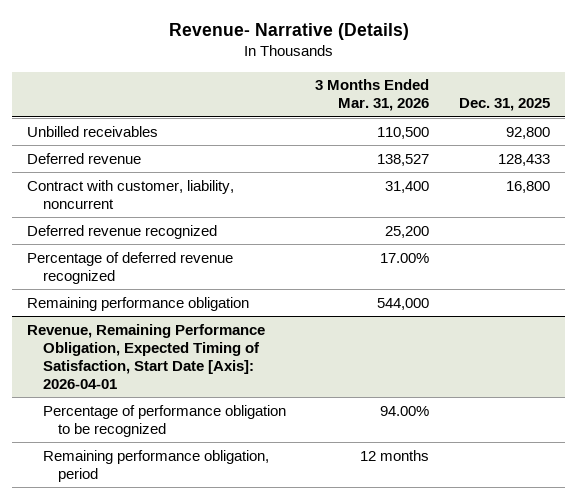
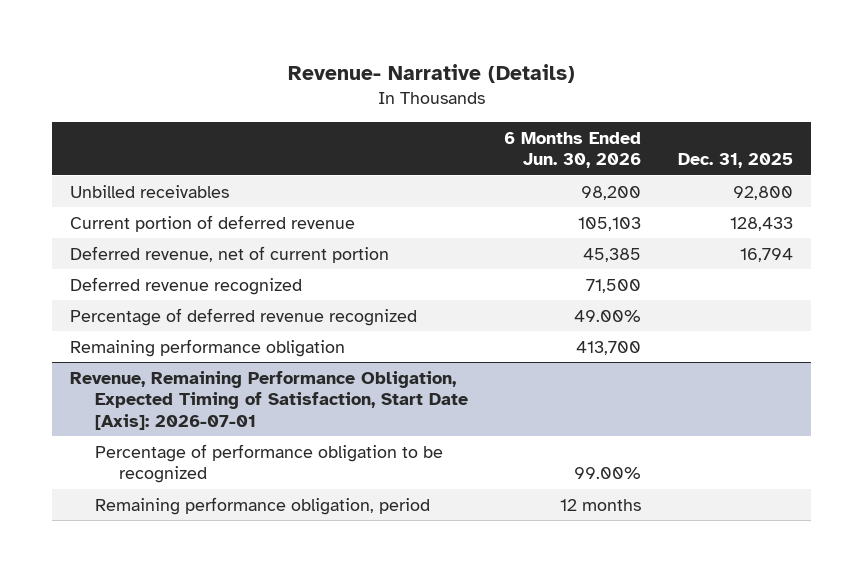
[315,79,430,112] 3 Months Ended Mar. 31, 2026 -> none
none -> [504,131,642,169] 6 Months Ended Jun. 30, 2026
[27,179,235,209] Contract with customer, liability, noncurrent -> none
[27,152,142,164] Deferred revenue -> [70,214,356,232] Current portion of deferred revenue
none -> [70,245,390,263] Deferred revenue, net of current portion
[27,323,266,389] Revenue, Remaining Performance Obligation, Expected Timing of Satisfaction, Start Date [Axis]: 2026-04-01 -> none
[42,404,286,437] Percentage of performance obligation to be recognized -> none
[42,449,269,482] Remaining performance obligation, period -> none
none -> [70,370,468,430] Revenue, Remaining Performance Obligation, Expected Timing of Satisfaction, Start Date [Axis]: 2026-07-01
none -> [94,443,443,484] Percentage of performance obligation to be recognized
none -> [94,496,430,515] Remaining performance obligation, period

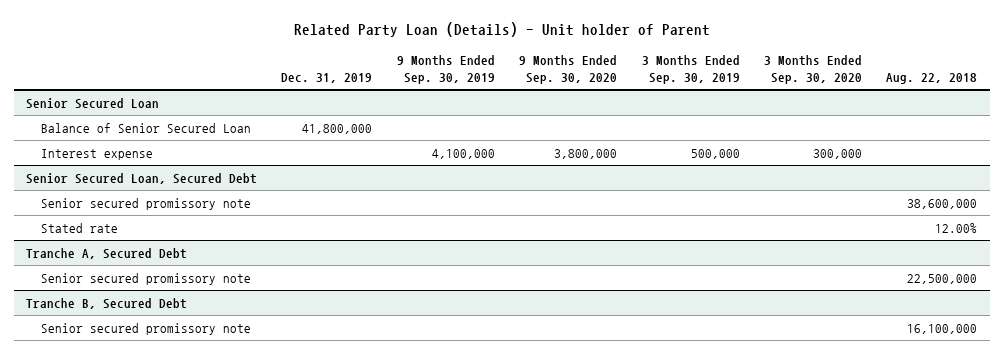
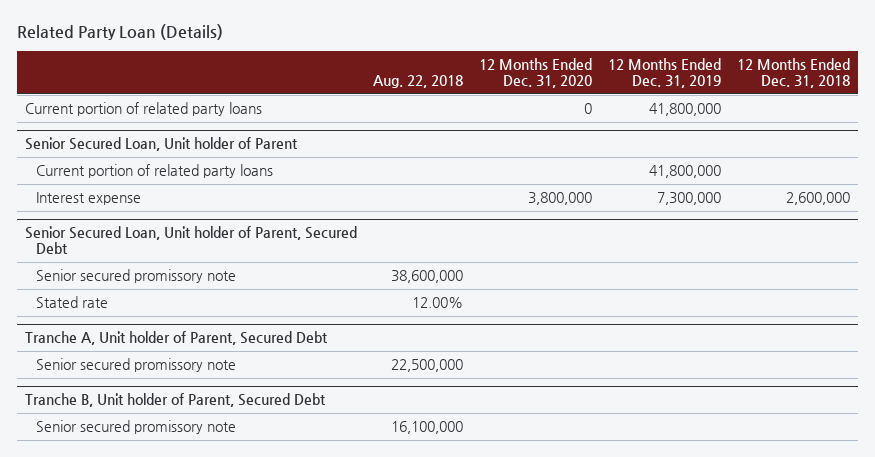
[293,22,710,38] Related Party Loan (Details) - Unit holder of Parent -> [16,24,223,41] Related Party Loan (Details)
[281,72,373,83] Dec. 31, 2019 -> none
[396,55,495,84] 9 Months Ended Sep. 30, 2019 -> none
[519,55,618,84] 9 Months Ended Sep. 30, 2020 -> none
[641,55,740,84] 3 Months Ended Sep. 30, 2019 -> none
[764,55,863,84] 3 Months Ended Sep. 30, 2020 -> none
none -> [478,57,592,89] 12 Months Ended Dec. 31, 2020
none -> [607,57,721,89] 12 Months Ended Dec. 31, 2019
none -> [736,57,850,89] 12 Months Ended Dec. 31, 2018
none -> [24,101,262,116] Current portion of related party loans
[26,97,160,109] Senior Secured Loan -> [24,137,298,152] Senior Secured Loan, Unit holder of Parent
[41,122,252,133] Balance of Senior Secured Loan -> [36,163,274,178] Current portion of related party loans
[26,172,258,184] Senior Secured Loan, Secured Debt -> [24,226,357,255] Senior Secured Loan, Unit holder of Parent, Secured Debt
[26,247,188,259] Tranche A, Secured Debt -> [24,331,328,346] Tranche A, Unit holder of Parent, Secured Debt
[26,297,188,309] Tranche B, Secured Debt -> [24,393,326,408] Tranche B, Unit holder of Parent, Secured Debt

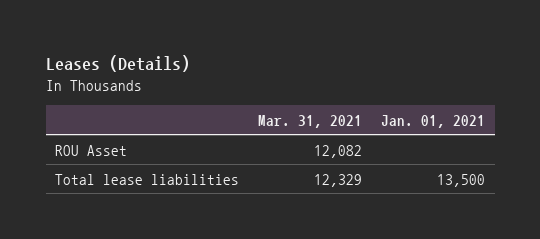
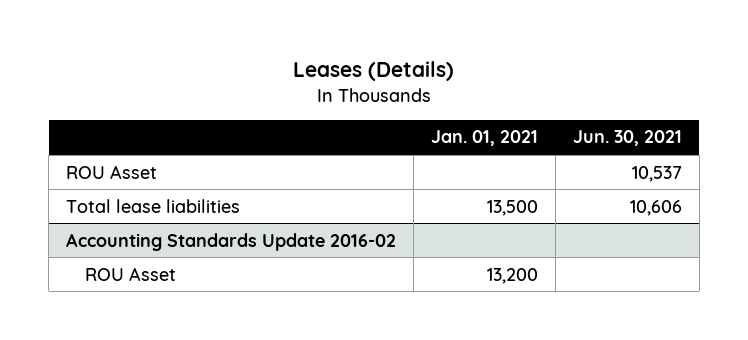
[258,114,363,128] Mar. 31, 2021 -> none
none -> [572,130,682,147] Jun. 30, 2021
none -> [66,232,397,251] Accounting Standards Update 2016-02
none -> [85,266,177,281] ROU Asset

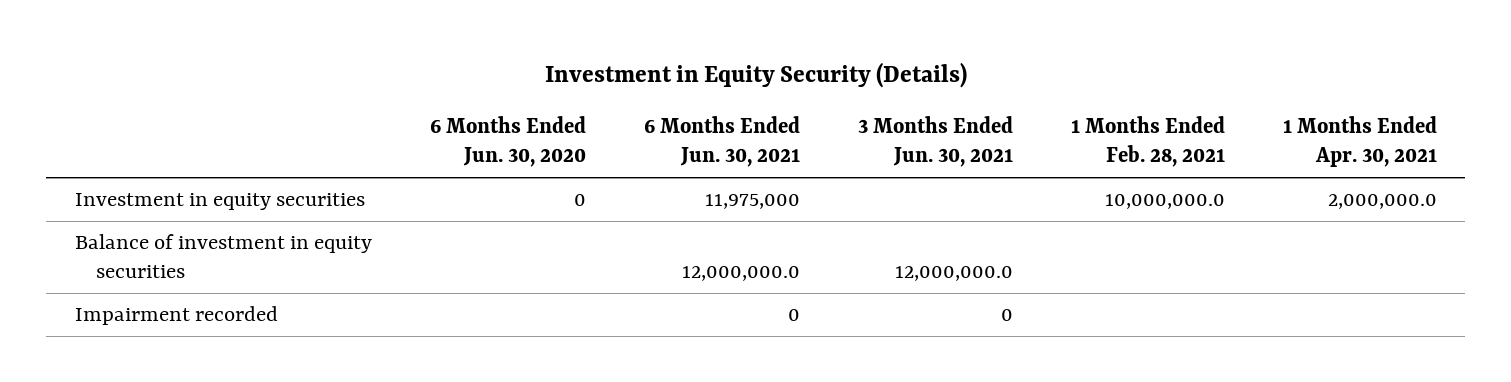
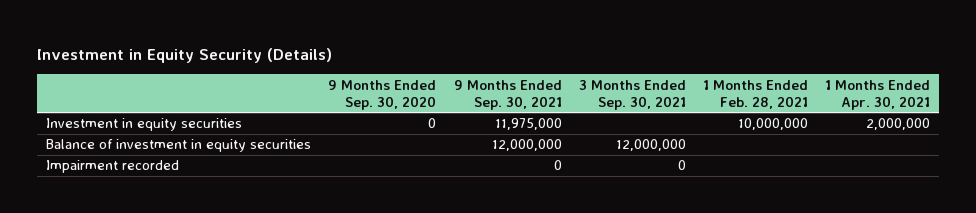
[429,116,586,168] 6 Months Ended Jun. 30, 2020 -> none
[643,116,800,168] 6 Months Ended Jun. 30, 2021 -> none
[857,116,1013,168] 3 Months Ended Jun. 30, 2021 -> none
none -> [328,79,437,110] 9 Months Ended Sep. 30, 2020
none -> [453,79,562,110] 9 Months Ended Sep. 30, 2021
none -> [578,79,686,110] 3 Months Ended Sep. 30, 2021
[1104,194,1225,210] 10,000,000.0 -> [738,118,809,131] 10,000,000
[1327,194,1437,210] 2,000,000.0 -> [866,118,931,131] 2,000,000

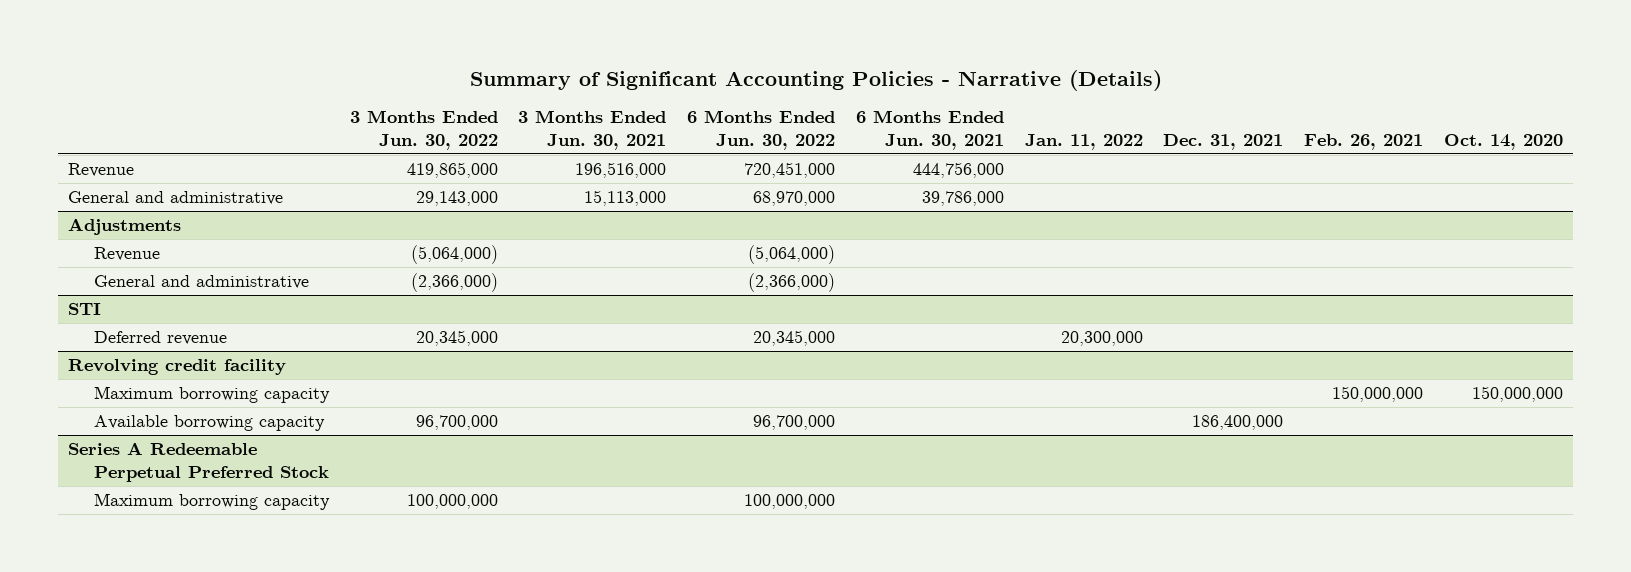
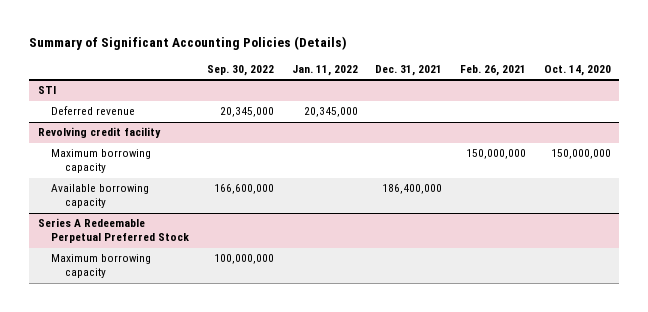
[469,69,1162,91] Summary of Significant Accounting Policies - Narrative (Details) -> [29,36,348,51] Summary of Significant Accounting Policies (Details)
[349,110,498,151] 3 Months Ended Jun. 30, 2022 -> none
[518,110,667,151] 3 Months Ended Jun. 30, 2021 -> none
[687,110,836,151] 6 Months Ended Jun. 30, 2022 -> none
[855,110,1004,151] 6 Months Ended Jun. 30, 2021 -> none
none -> [207,64,275,76] Sep. 30, 2022
[68,163,135,178] Revenue -> none
[68,191,284,206] General and administrative -> none
[68,218,182,236] Adjustments -> none
[93,247,160,262] Revenue -> none
[93,275,309,290] General and administrative -> none
[1060,331,1143,347] 20,300,000 -> [303,107,358,118] 20,345,000

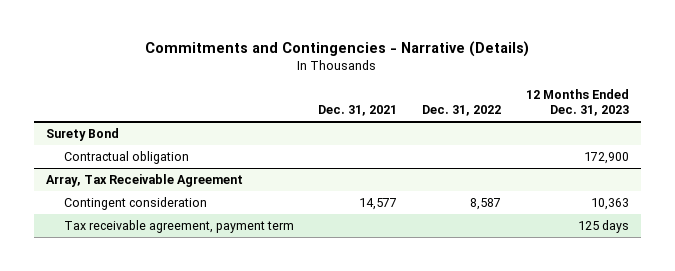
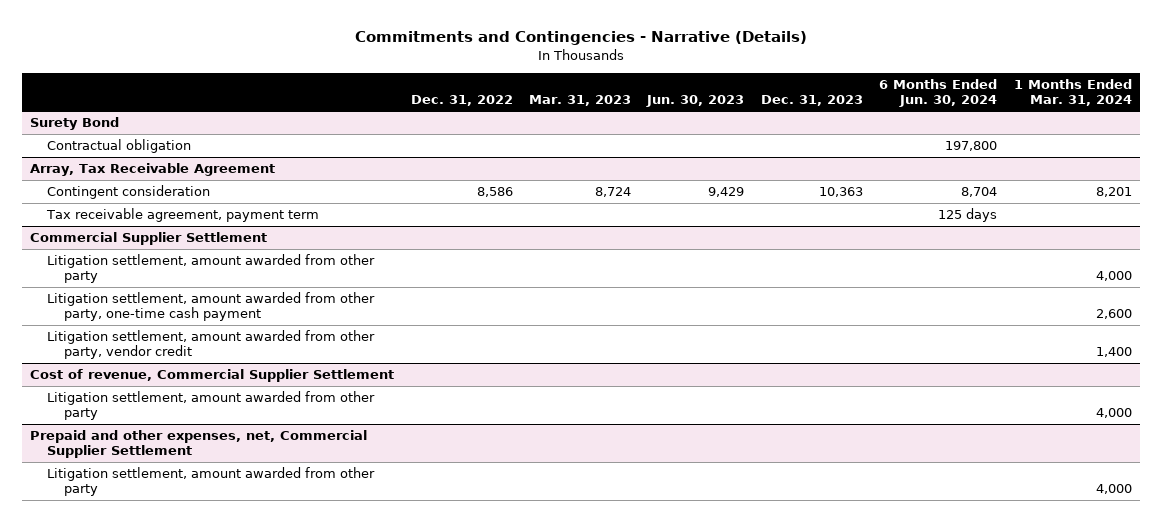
[318,105,398,117] Dec. 31, 2021 -> none
[525,88,629,117] 12 Months Ended Dec. 31, 2023 -> none
none -> [528,94,631,106] Mar. 31, 2023
none -> [646,94,745,107] Jun. 30, 2023
none -> [760,94,863,106] Dec. 31, 2023
none -> [879,78,998,107] 6 Months Ended Jun. 30, 2024
none -> [1013,78,1132,106] 1 Months Ended Mar. 31, 2024
[470,197,502,210] 8,587 -> [476,187,513,198] 8,586
none -> [30,232,268,246] Commercial Supplier Settlement
none -> [47,254,376,284] Litigation settlement, amount awarded from other party
none -> [47,292,376,322] Litigation settlement, amount awarded from other party, one-time cash payment
none -> [47,330,376,360] Litigation settlement, amount awarded from other party, vendor credit
none -> [30,369,395,383] Cost of revenue, Commercial Supplier Settlement
none -> [47,391,376,421] Litigation settlement, amount awarded from other party
none -> [30,430,368,459] Prepaid and other expenses, net, Commercial Supplier Settlement
none -> [47,467,376,497] Litigation settlement, amount awarded from other party

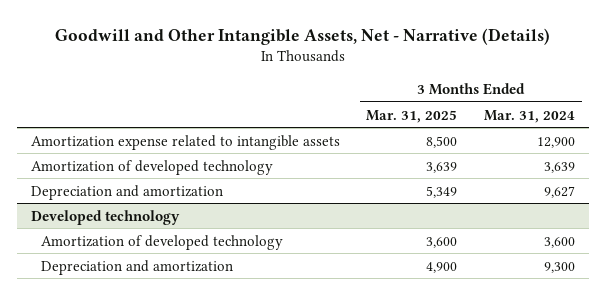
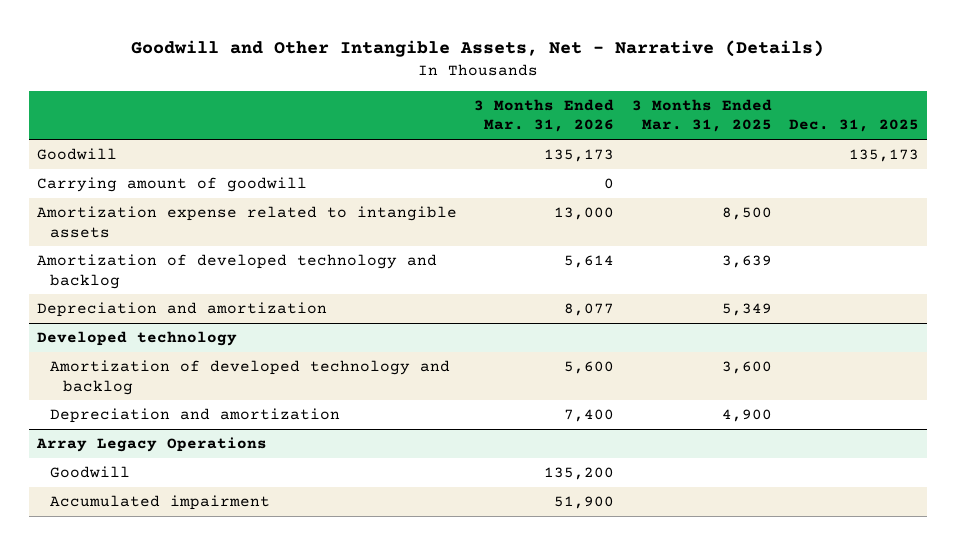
[484,109,576,123] Mar. 31, 2024 -> none
none -> [474,98,615,133] 3 Months Ended Mar. 31, 2026
none -> [788,119,919,133] Dec. 31, 2025
none -> [37,148,118,161] Goodwill
none -> [37,177,308,193] Carrying amount of goodwill
[30,159,273,175] Amortization of developed technology -> [37,254,438,289] Amortization of developed technology and backlog
[41,234,284,250] Amortization of developed technology -> [50,360,451,395] Amortization of developed technology and backlog
none -> [36,437,268,453] Array Legacy Operations
none -> [50,466,131,479] Goodwill
none -> [50,495,271,511] Accumulated impairment

